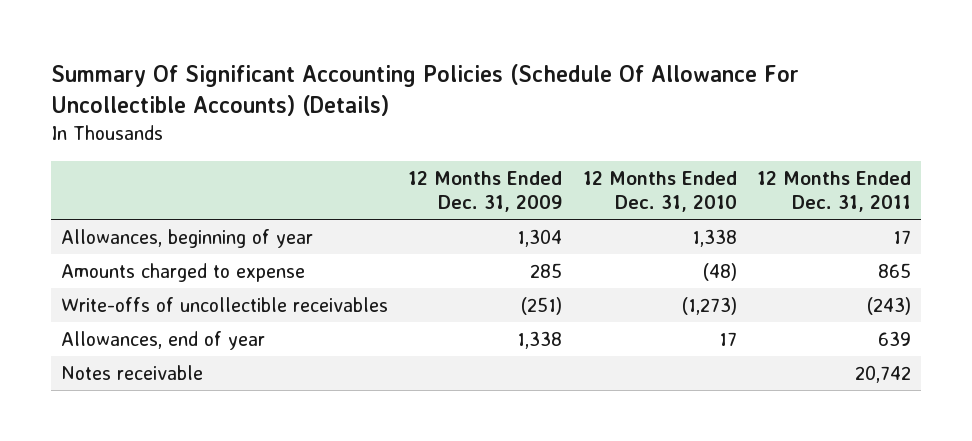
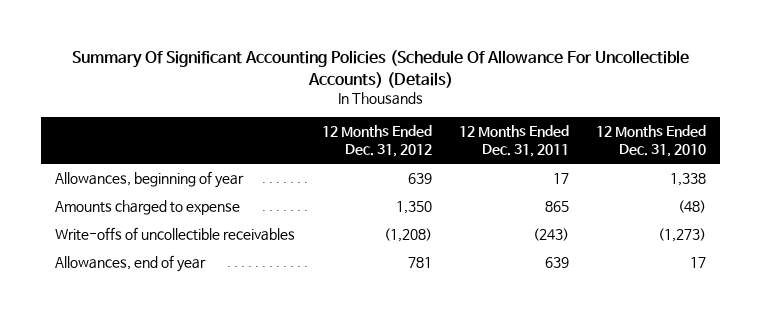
[408,170,563,212] 12 Months Ended Dec. 31, 2009 -> none
none -> [322,125,433,158] 12 Months Ended Dec. 31, 2012
[60,365,203,381] Notes receivable -> none

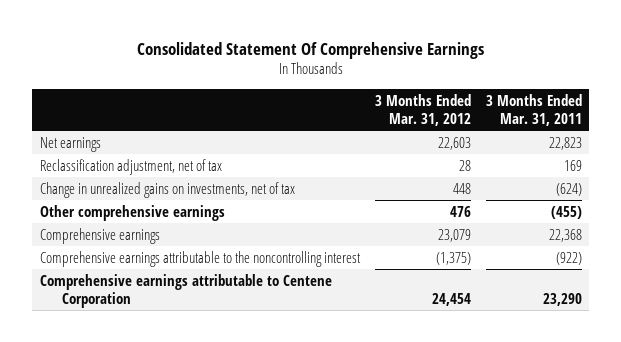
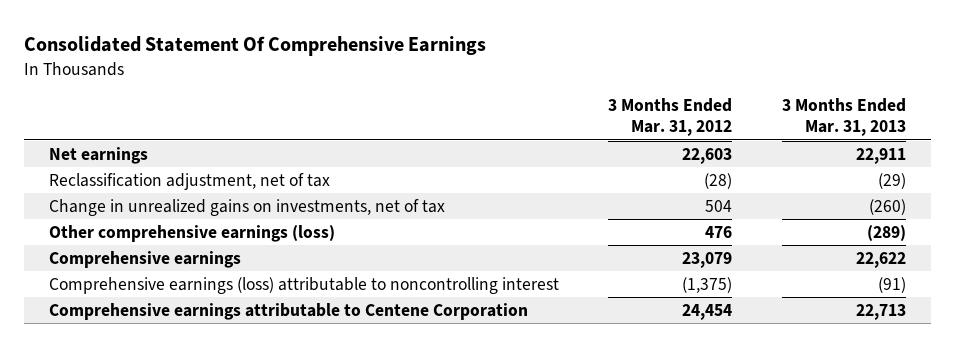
[485,93,582,127] 3 Months Ended Mar. 31, 2011 -> none
none -> [781,98,906,137] 3 Months Ended Mar. 31, 2013
[458,159,471,171] 28 -> [704,172,733,189] (28)
[452,182,471,194] 448 -> [705,199,733,212] 504
[39,204,225,221] Other comprehensive earnings -> [49,224,336,242] Other comprehensive earnings (loss)
[39,250,361,267] Comprehensive earnings attributable to the noncontrolling interest -> [49,276,560,294] Comprehensive earnings (loss) attributable to noncontrolling interest

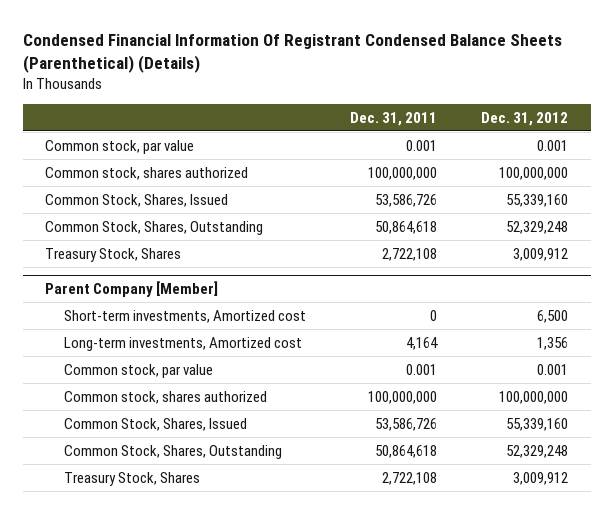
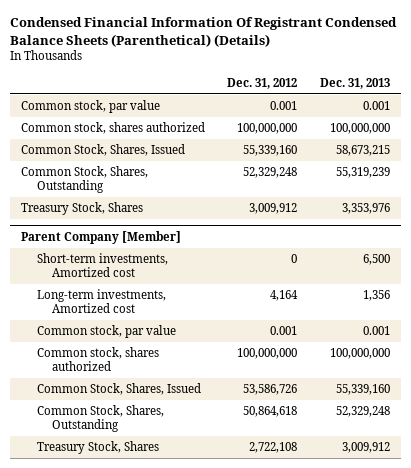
[350,111,438,126] Dec. 31, 2011 -> none
none -> [319,77,390,89] Dec. 31, 2013
[537,309,569,323] 6,500 -> [291,254,298,264] 0
[537,336,569,350] 1,356 -> [270,290,299,302] 4,164
[506,417,569,431] 55,339,160 -> [243,384,298,396] 53,586,726
[506,444,569,458] 52,329,248 -> [243,406,298,418] 50,864,618
[513,471,569,485] 3,009,912 -> [249,442,298,454] 2,722,108

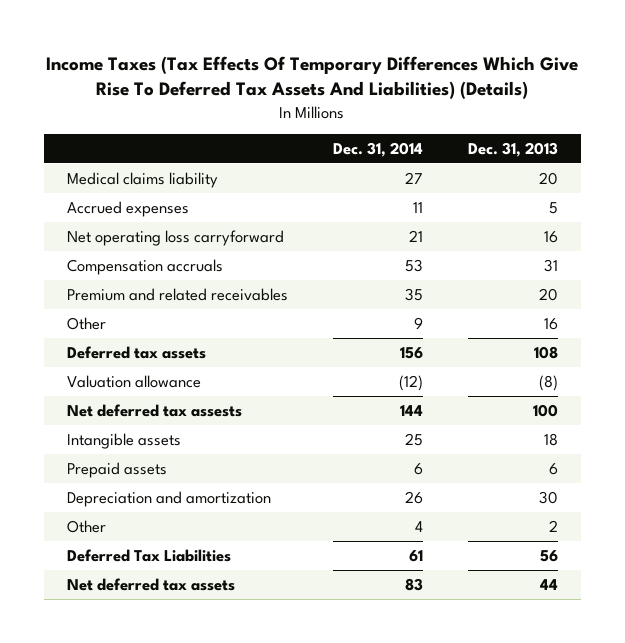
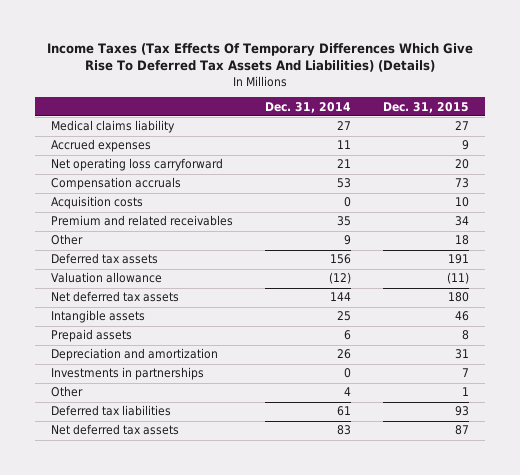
[468,141,559,157] Dec. 31, 2013 -> none
none -> [383,101,470,113] Dec. 31, 2015
none -> [51,196,144,210] Acquisition costs
[66,403,242,417] Net deferred tax assests -> [51,291,180,303] Net deferred tax assets
none -> [51,367,205,381] Investments in partnerships
[66,548,231,562] Deferred Tax Liabilities -> [51,405,172,417] Deferred tax liabilities

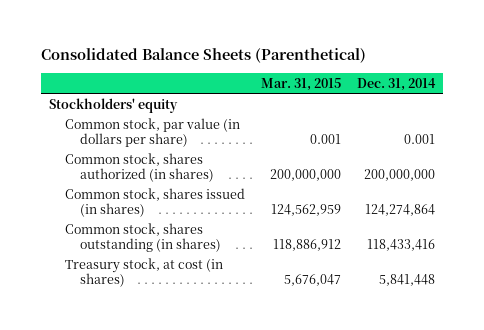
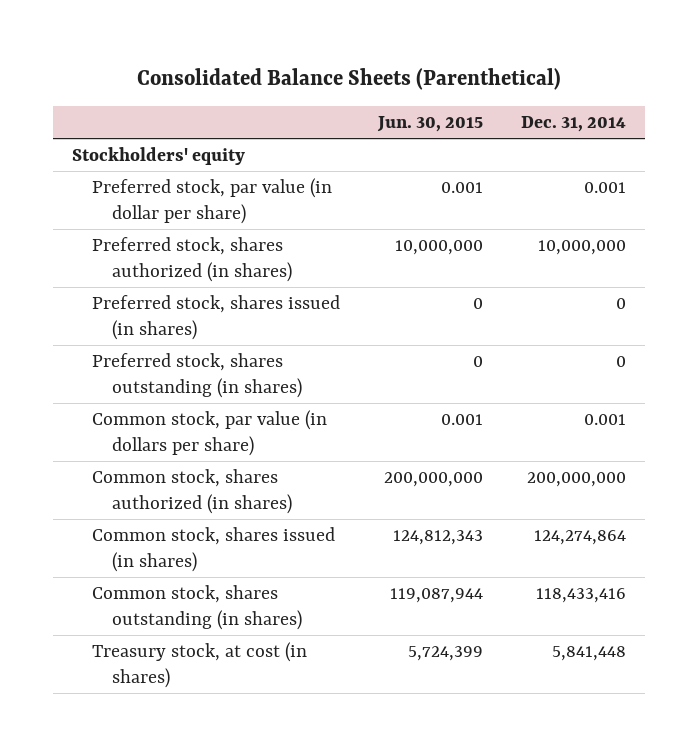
[260,77,341,91] Mar. 31, 2015 -> none
none -> [377,115,484,132] Jun. 30, 2015
none -> [92,178,333,224] Preferred stock, par value (in dollar per share)
none -> [92,237,292,282] Preferred stock, shares authorized (in shares)
none -> [92,295,341,340] Preferred stock, shares issued (in shares)
none -> [92,353,302,398] Preferred stock, shares outstanding (in shares)

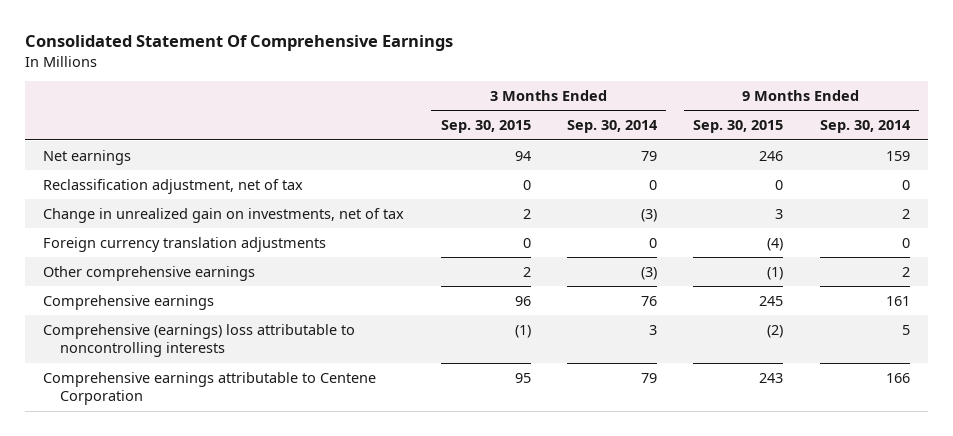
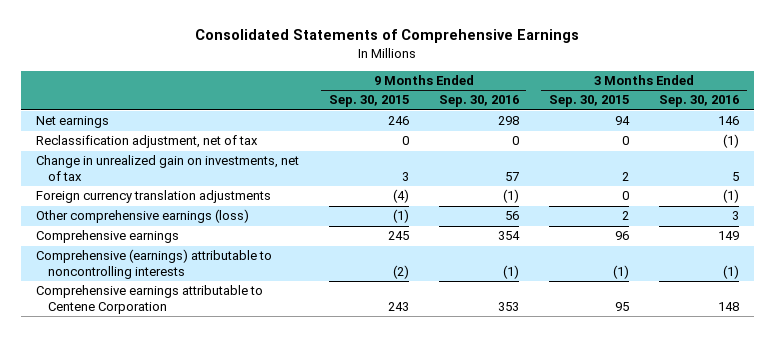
[24,35,453,52] Consolidated Statement Of Comprehensive Earnings -> [195,29,580,44] Consolidated Statements of Comprehensive Earnings
[566,120,658,134] Sep. 30, 2014 -> none
[819,120,911,134] Sep. 30, 2014 -> none
none -> [438,95,519,108] Sep. 30, 2016
none -> [659,95,740,108] Sep. 30, 2016
[43,265,256,281] Other comprehensive earnings -> [35,209,249,224] Other comprehensive earnings (loss)
[43,323,356,358] Comprehensive (earnings) loss attributable to noncontrolling interests -> [35,249,272,279] Comprehensive (earnings) attributable to noncontrolling interests

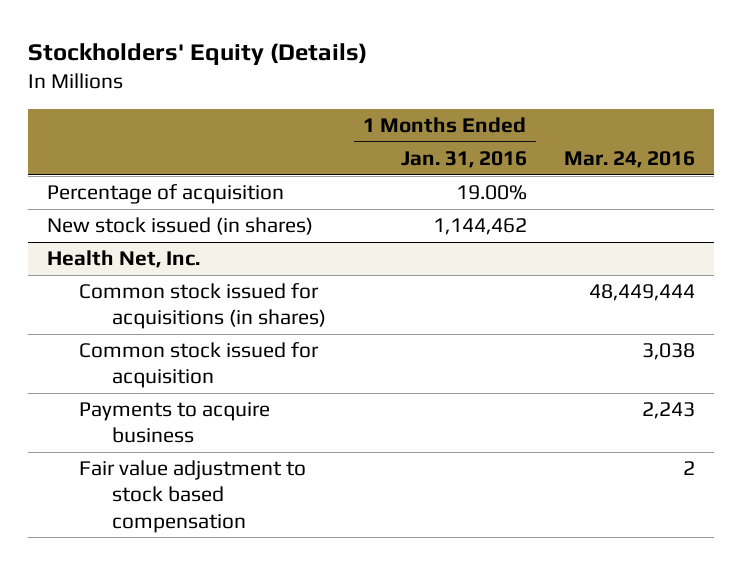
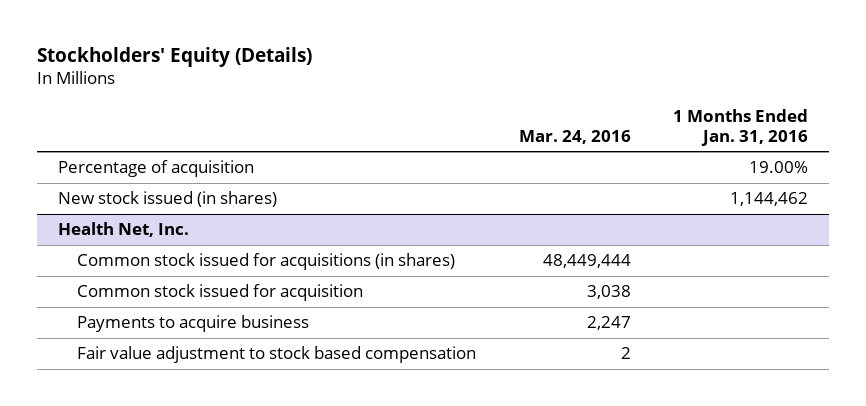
[642,402,696,420] 2,243 -> [586,316,631,331] 2,247

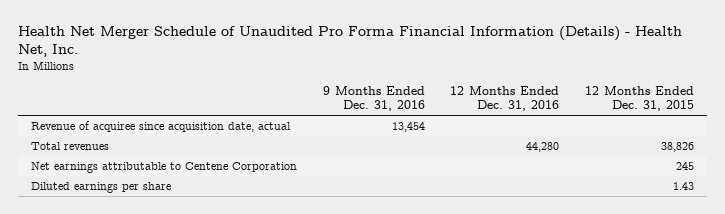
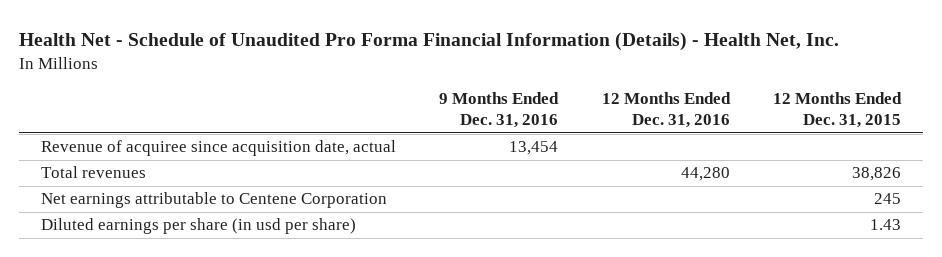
[17,25,682,58] Health Net Merger Schedule of Unaudited Pro Forma Financial Information (Details) - Health Net, Inc. -> [19,31,840,51] Health Net - Schedule of Unaudited Pro Forma Financial Information (Details) - Health Net, Inc.
[30,181,171,193] Diluted earnings per share -> [40,218,356,235] Diluted earnings per share (in usd per share)

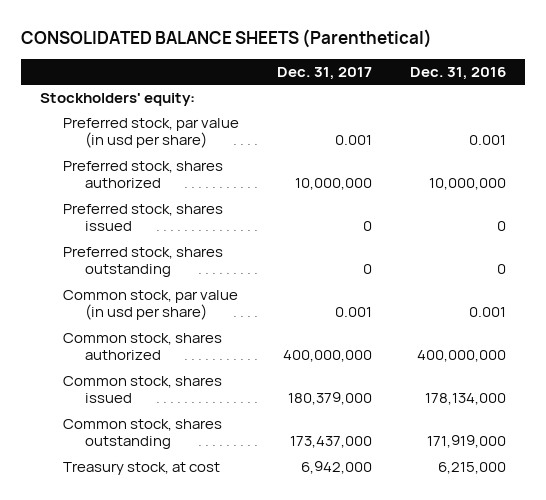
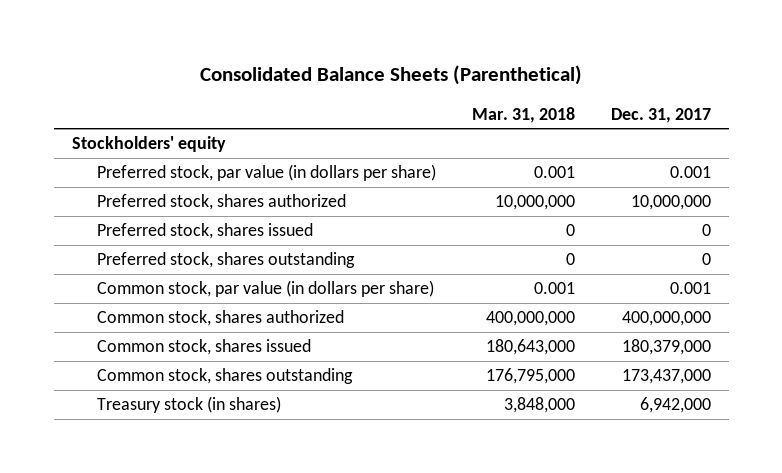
[21,29,433,49] CONSOLIDATED BALANCE SHEETS (Parenthetical) -> [200,65,583,86] Consolidated Balance Sheets (Parenthetical)
[409,67,506,81] Dec. 31, 2016 -> none
none -> [471,106,575,123] Mar. 31, 2018
[40,93,196,107] Stockholders' equity: -> [71,136,226,153] Stockholders' equity
[62,118,239,149] Preferred stock, par value (in usd per share) -> [96,164,436,182] Preferred stock, par value (in dollars per share)
[62,290,238,321] Common stock, par value (in usd per share) -> [96,280,434,298] Common stock, par value (in dollars per share)
[62,462,220,476] Treasury stock, at cost -> [96,396,281,414] Treasury stock (in shares)

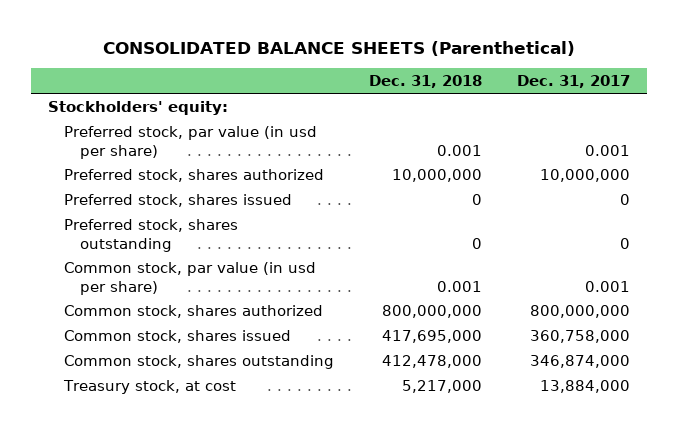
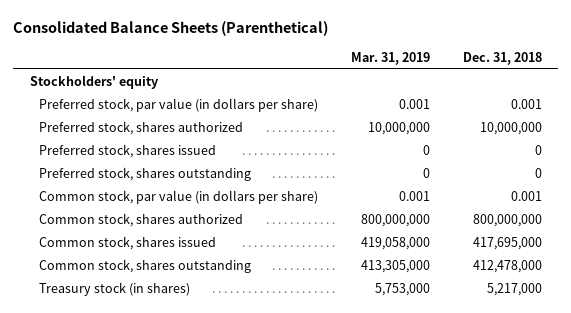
[102,40,575,56] CONSOLIDATED BALANCE SHEETS (Parenthetical) -> [13,20,329,36] Consolidated Balance Sheets (Parenthetical)
[516,75,630,89] Dec. 31, 2017 -> none
none -> [350,51,430,65] Mar. 31, 2019
[47,100,228,115] Stockholders' equity: -> [29,75,158,90] Stockholders' equity
[64,125,318,159] Preferred stock, par value (in usd per share) -> [39,98,319,113] Preferred stock, par value (in dollars per share)
[64,261,317,295] Common stock, par value (in usd per share) -> [39,190,319,205] Common stock, par value (in dollars per share)
[63,379,237,394] Treasury stock, at cost -> [39,282,191,297] Treasury stock (in shares)

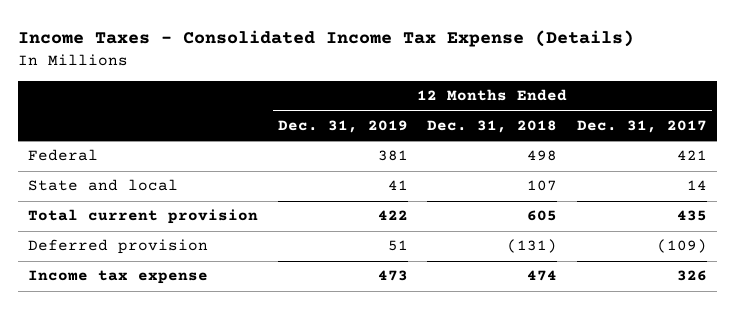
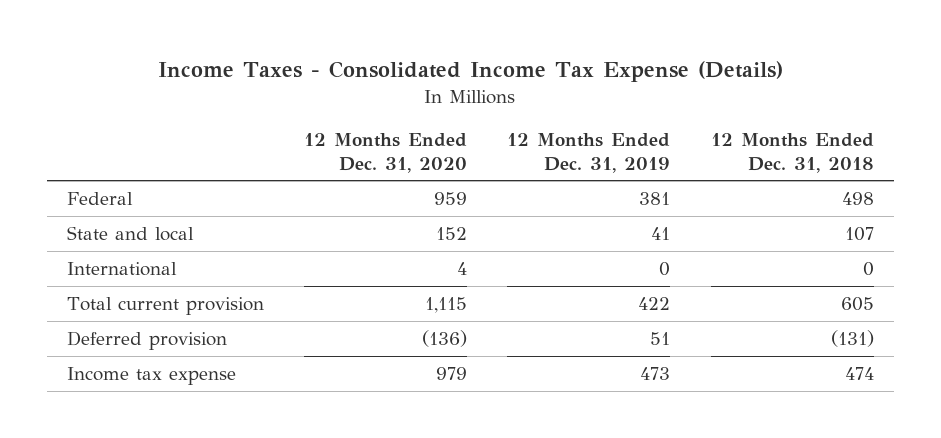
[576,119,707,133] Dec. 31, 2017 -> none
none -> [304,132,468,173] 12 Months Ended Dec. 31, 2020
none -> [66,262,177,277] International

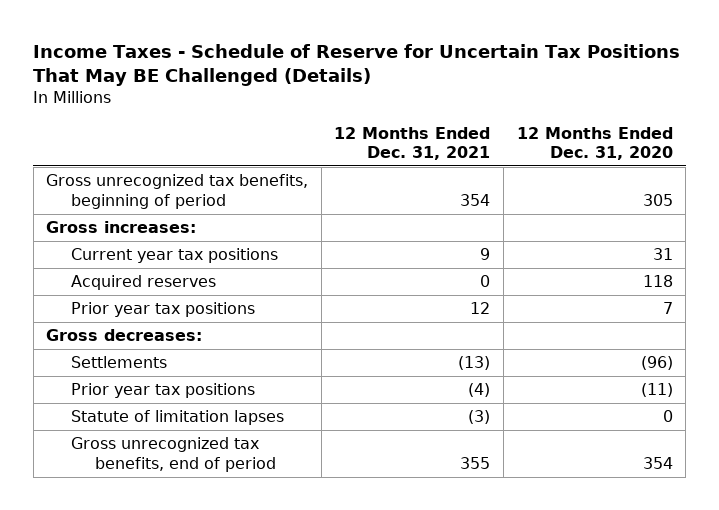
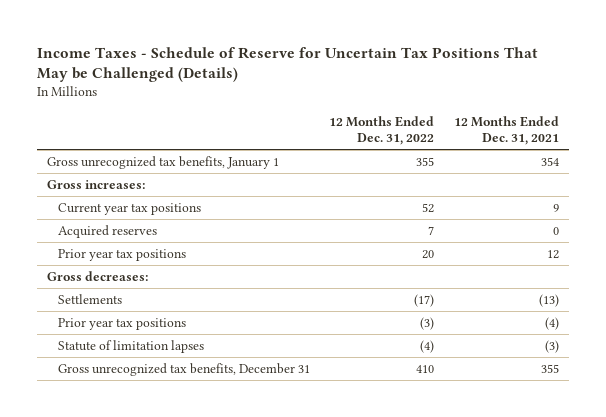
[33,43,681,87] Income Taxes - Schedule of Reserve for Uncertain Tax Positions That May BE Challenged (Details) -> [36,46,538,83] Income Taxes - Schedule of Reserve for Uncertain Tax Positions That May be Challenged (Details)
[516,126,673,160] 12 Months Ended Dec. 31, 2020 -> none
none -> [329,115,435,146] 12 Months Ended Dec. 31, 2022
[46,174,309,209] Gross unrecognized tax benefits, beginning of period -> [46,156,279,170] Gross unrecognized tax benefits, January 1
[70,437,277,472] Gross unrecognized tax benefits, end of period -> [57,363,310,377] Gross unrecognized tax benefits, December 31

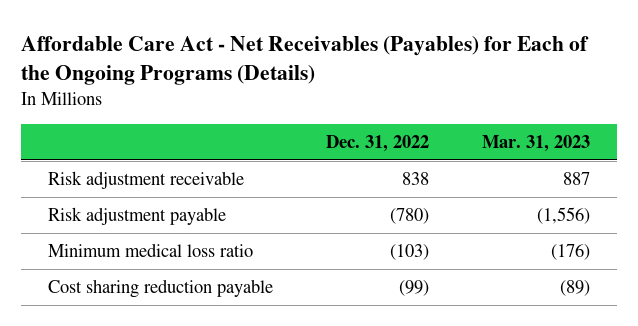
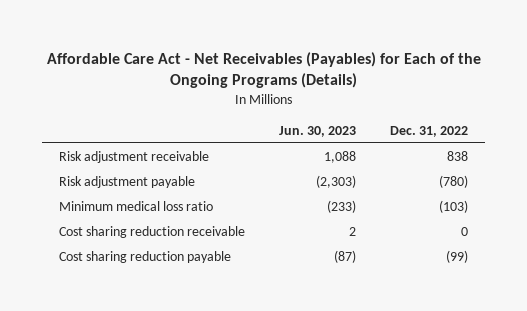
[482,134,591,152] Mar. 31, 2023 -> none
none -> [279,125,357,137] Jun. 30, 2023
none -> [59,225,246,238] Cost sharing reduction receivable

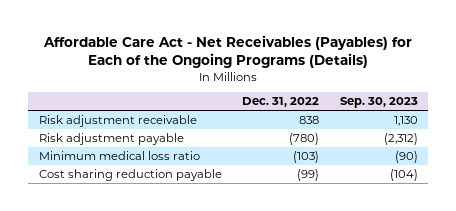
[279,125,357,137] Jun. 30, 2023 -> none
none -> [339,97,418,109] Sep. 30, 2023
[59,225,246,238] Cost sharing reduction receivable -> none

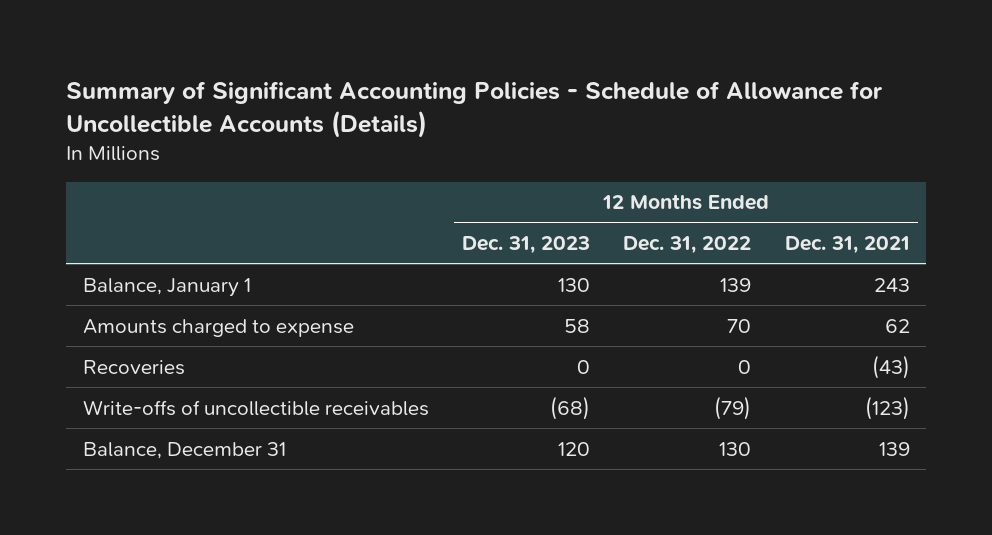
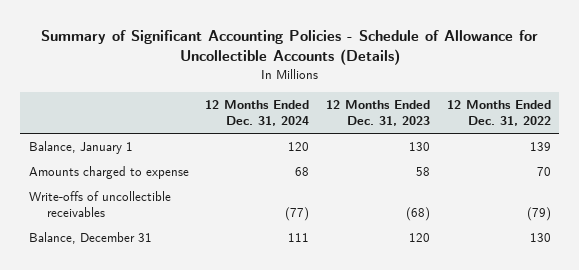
[784,236,910,255] Dec. 31, 2021 -> none
none -> [205,100,310,127] 12 Months Ended Dec. 31, 2024
[82,359,185,375] Recoveries -> none

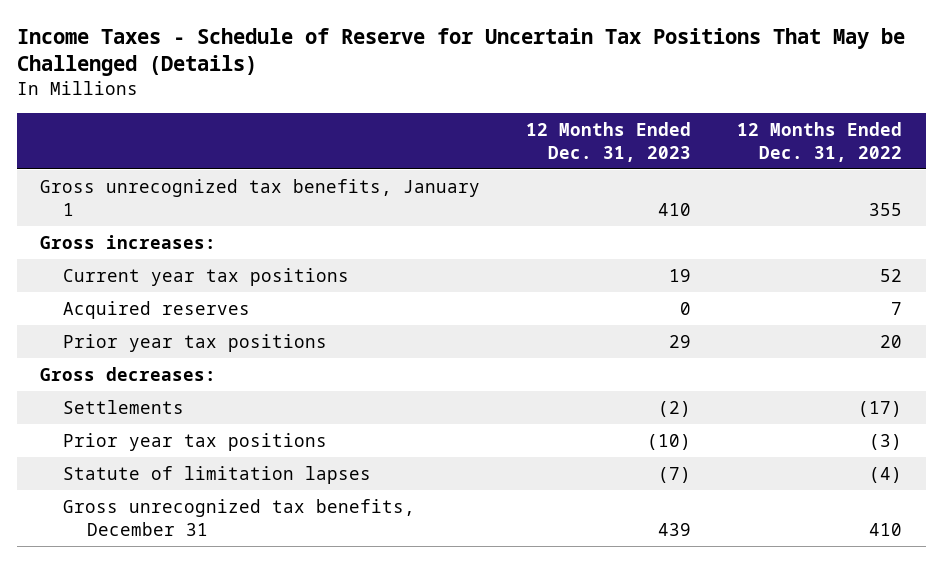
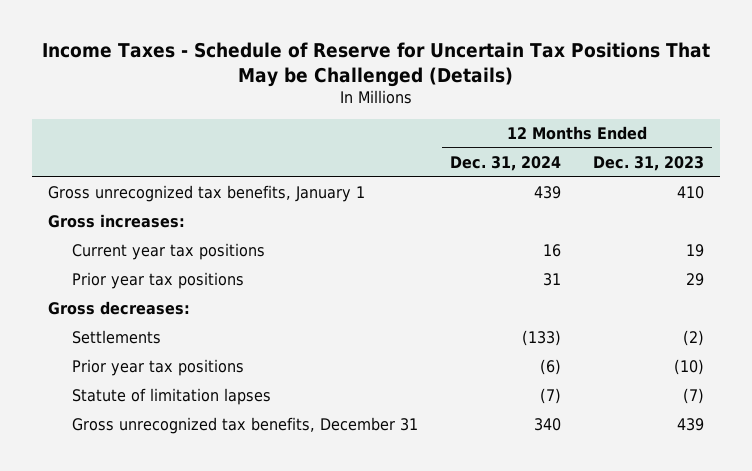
[737,122,903,162] 12 Months Ended Dec. 31, 2022 -> none
none -> [450,156,562,172] Dec. 31, 2024
[63,301,251,320] Acquired reserves -> none

